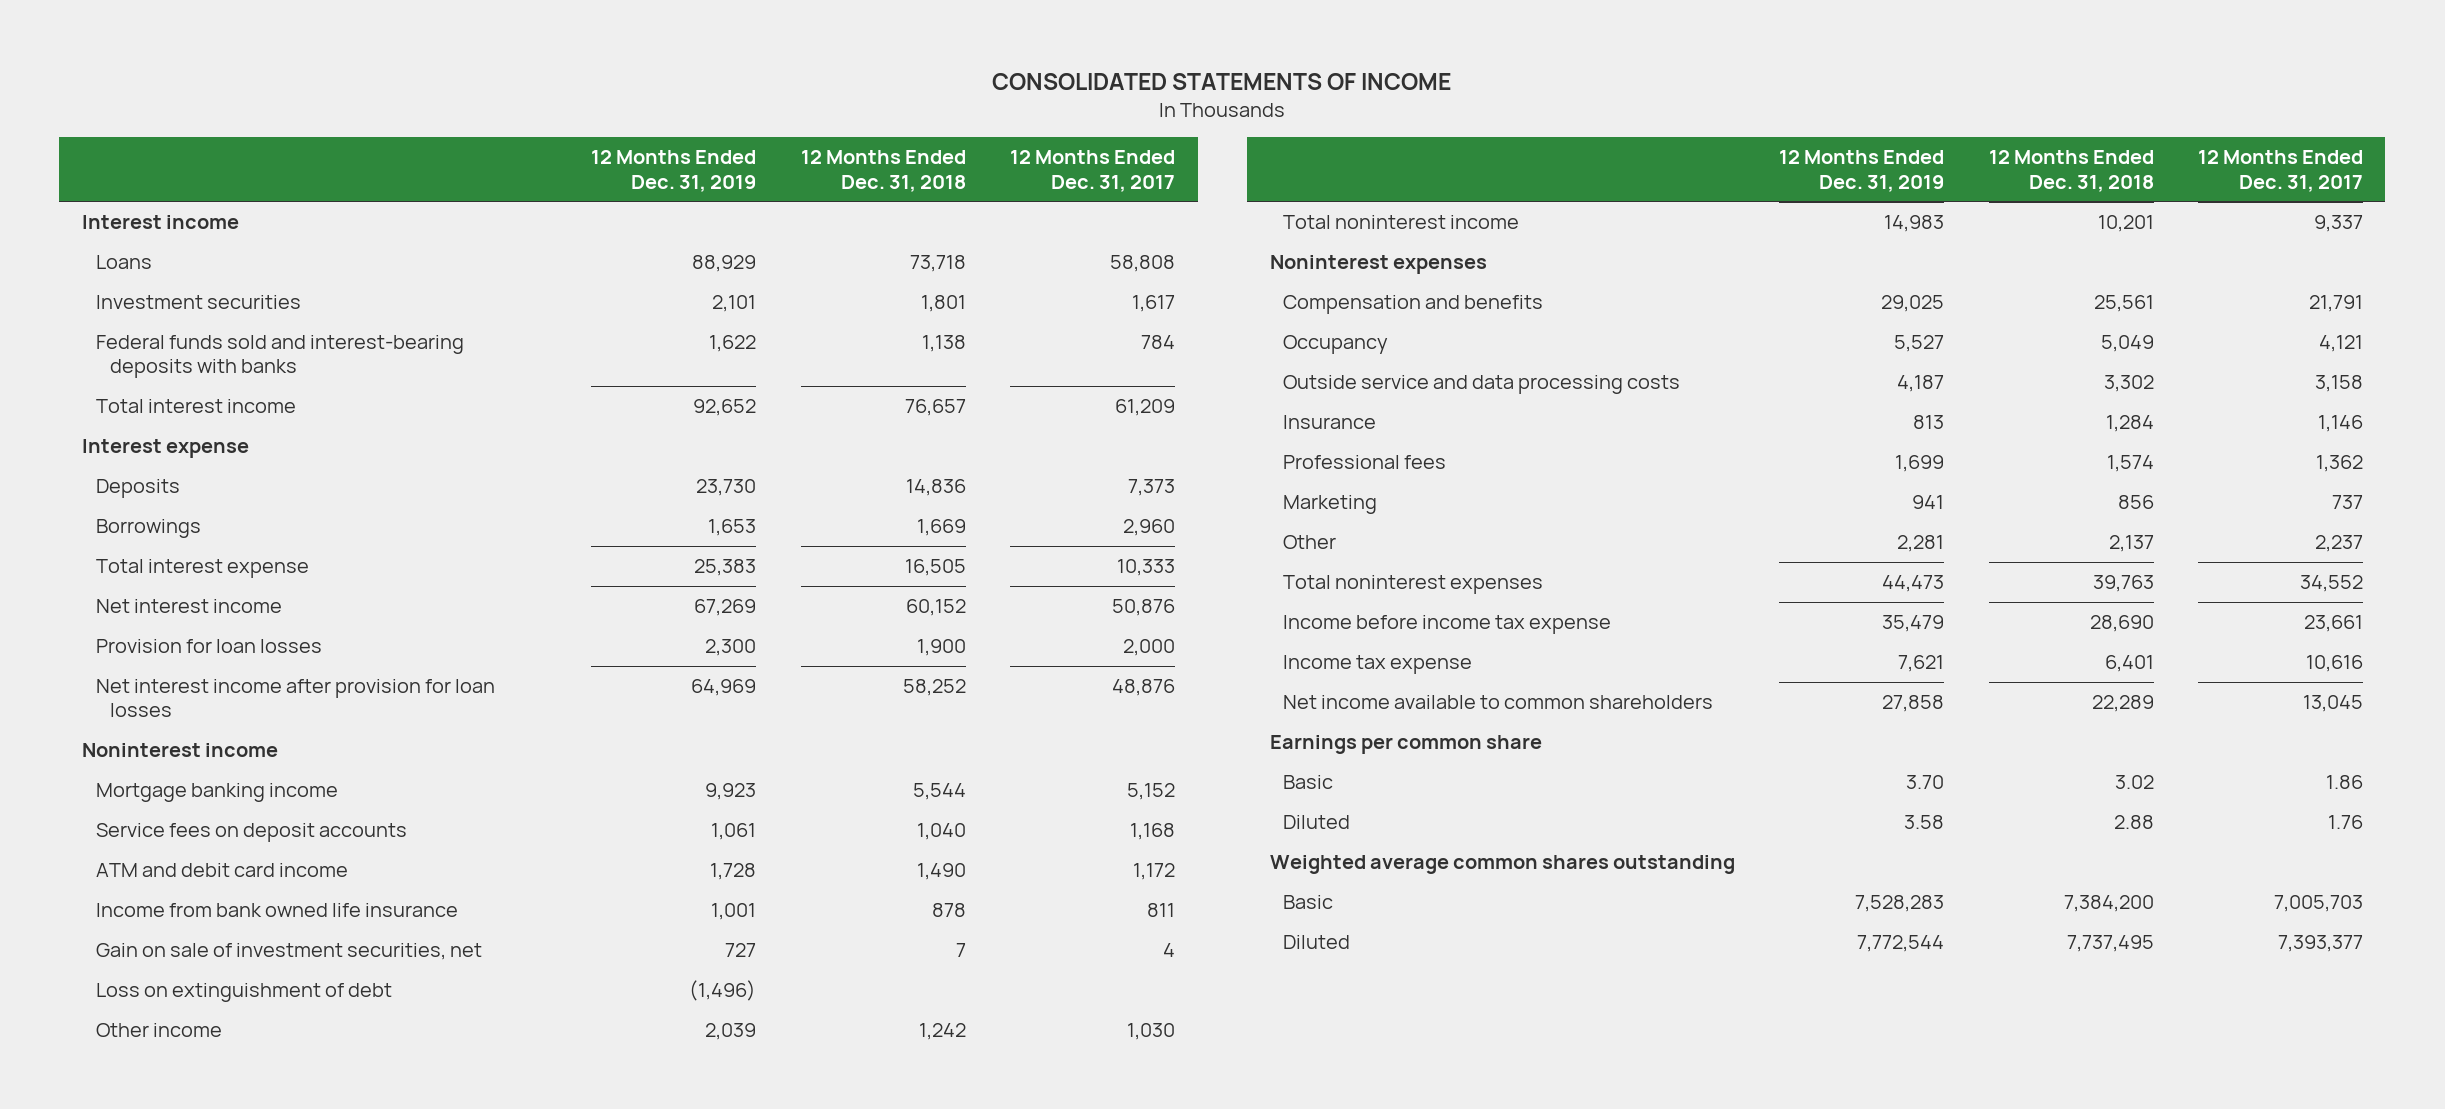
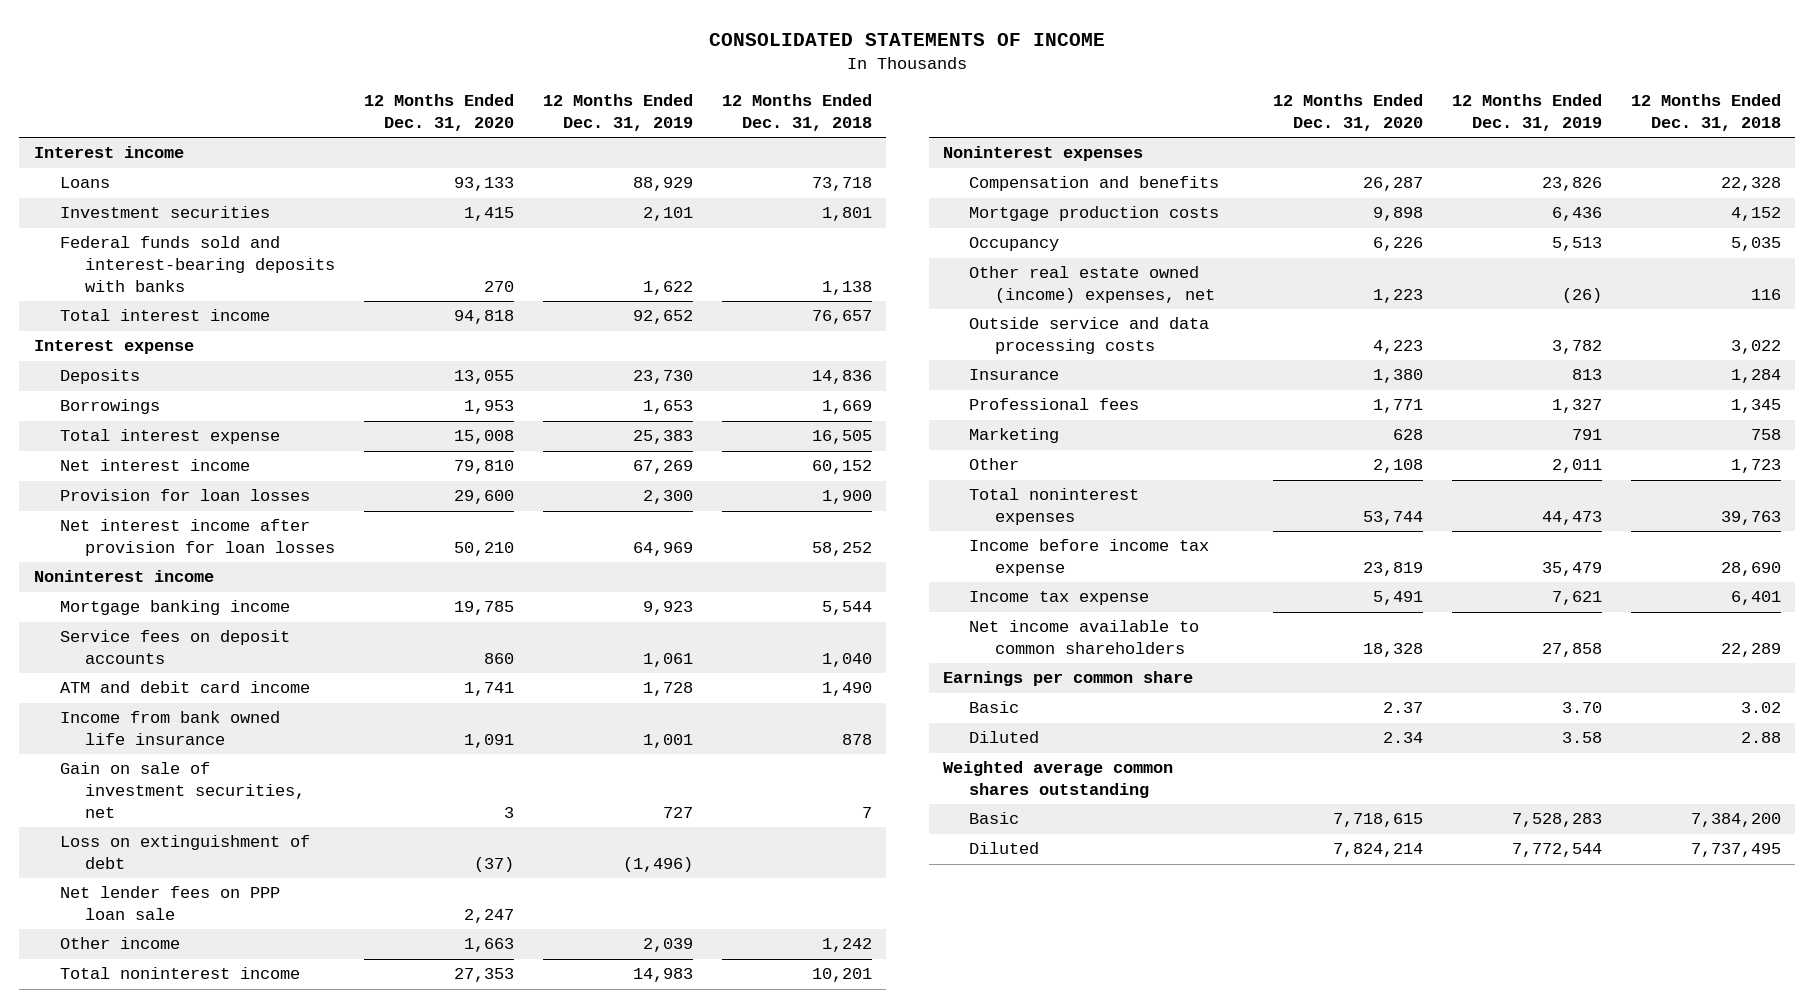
[1010,150,1176,192] 12 Months Ended Dec. 31, 2017 -> none
none -> [364,94,515,131] 12 Months Ended Dec. 31, 2020
none -> [59,886,280,921] Net lender fees on PPP loan sale
[1881,295,1945,313] 29,025 -> [1542,177,1603,192] 23,826
[2093,295,2154,313] 25,561 -> [1721,177,1782,192] 22,328
none -> [968,206,1219,222] Mortgage production costs
[1894,335,1945,353] 5,527 -> [1552,237,1603,252] 5,513
[2100,335,2154,353] 5,049 -> [1731,237,1782,252] 5,035
none -> [968,266,1215,304] Other real estate owned (income) expenses, net
[1897,375,1945,393] 4,187 -> [1552,340,1603,355] 3,782
[2103,375,2154,393] 3,302 -> [1731,340,1782,355] 3,022
[1895,455,1945,473] 1,699 -> [1552,399,1603,414] 1,327
[2106,455,2154,473] 1,574 -> [1731,399,1782,414] 1,345
[1912,495,1945,510] 941 -> [1572,429,1603,441] 791
[2117,495,2154,510] 856 -> [1751,429,1782,441] 758
[1897,535,1945,553] 2,281 -> [1552,459,1603,474] 2,011
[2108,535,2154,553] 2,137 -> [1731,459,1782,474] 1,723

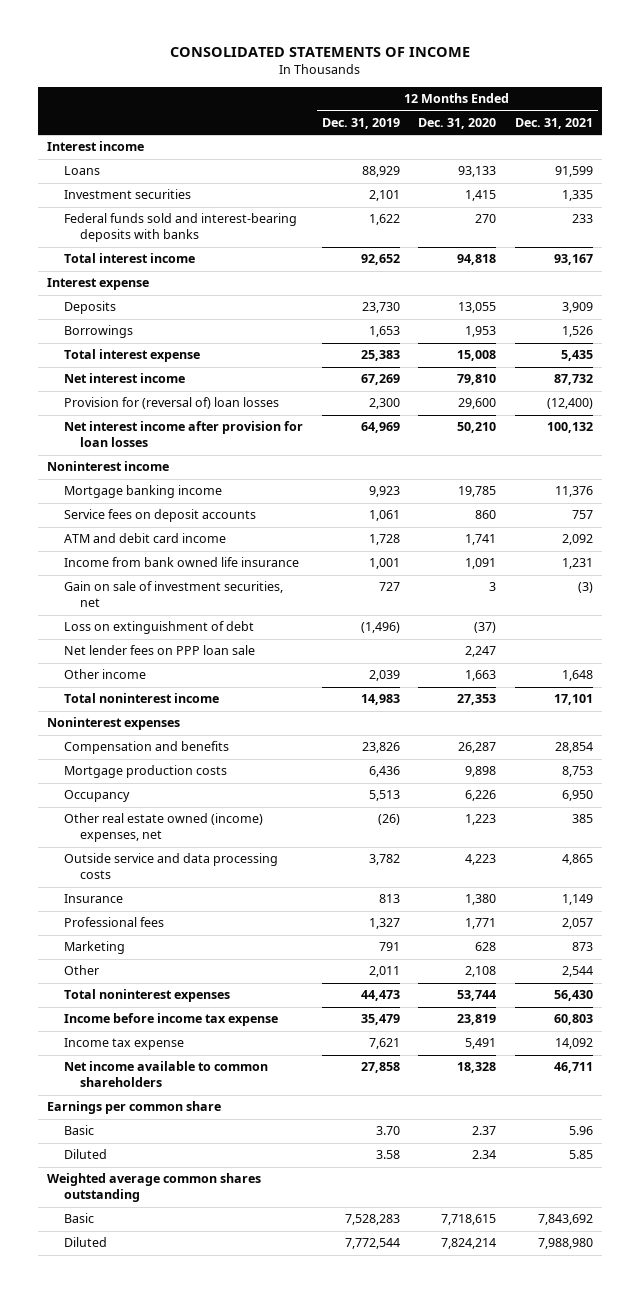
[721,94,872,131] 12 Months Ended Dec. 31, 2018 -> none
none -> [515,117,594,129] Dec. 31, 2021
[59,489,310,502] Provision for loan losses -> [63,397,279,410] Provision for (reversal of) loan losses

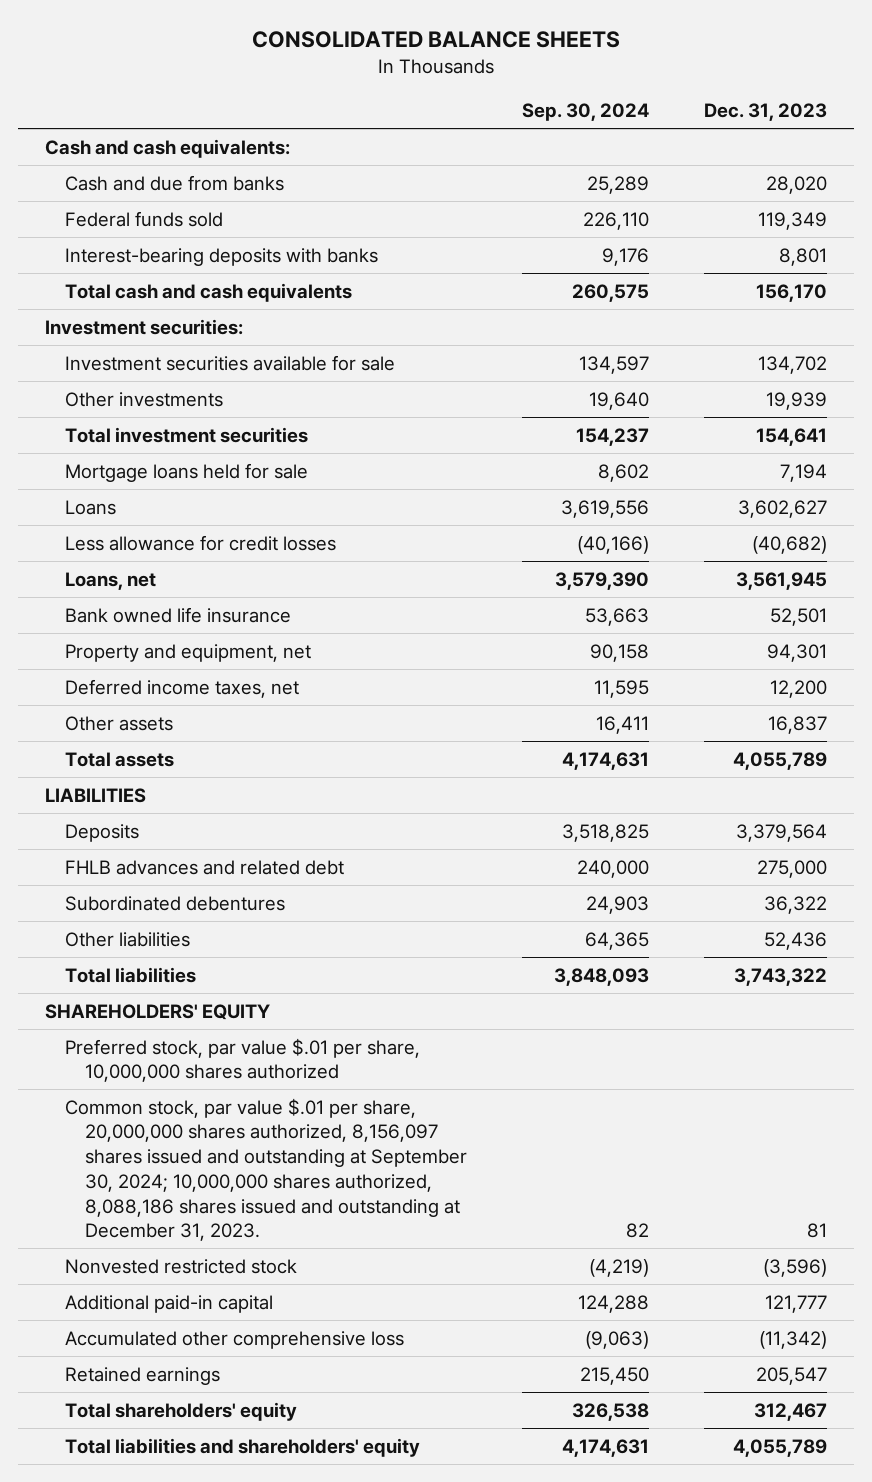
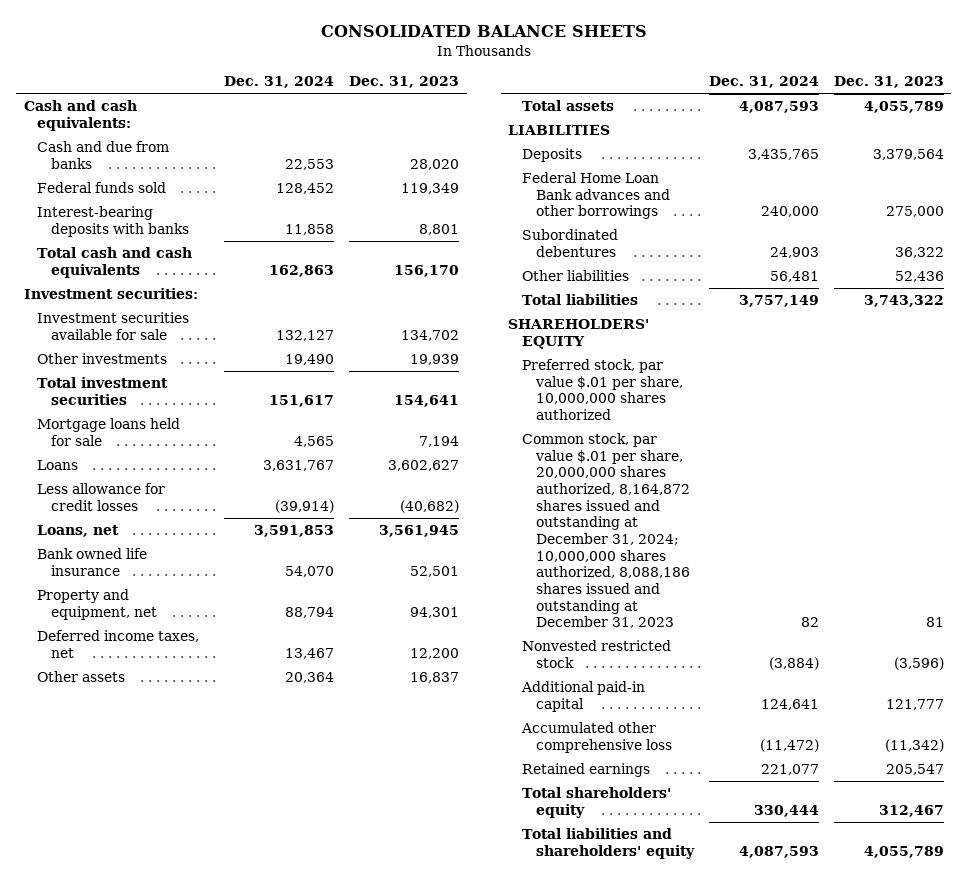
[521,103,649,122] Sep. 30, 2024 -> none
none -> [224,76,335,89] Dec. 31, 2024
[65,859,345,875] FHLB advances and related debt -> [521,171,670,220] Federal Home Loan Bank advances and other borrowings
[65,1097,468,1242] Common stock, par value $.01 per share, 20,000,000 shares authorized, 8,156,097 shares issued and outstanding at September 30, 2024; 10,000,000 shares authorized, 8,088,186 shares issued and outstanding at December 31, 2023. -> [521,432,690,629] Common stock, par value $.01 per share, 20,000,000 shares authorized, 8,164,872 shares issued and outstanding at December 31, 2024; 10,000,000 shares authorized, 8,088,186 shares issued and outstanding at December 31, 2023

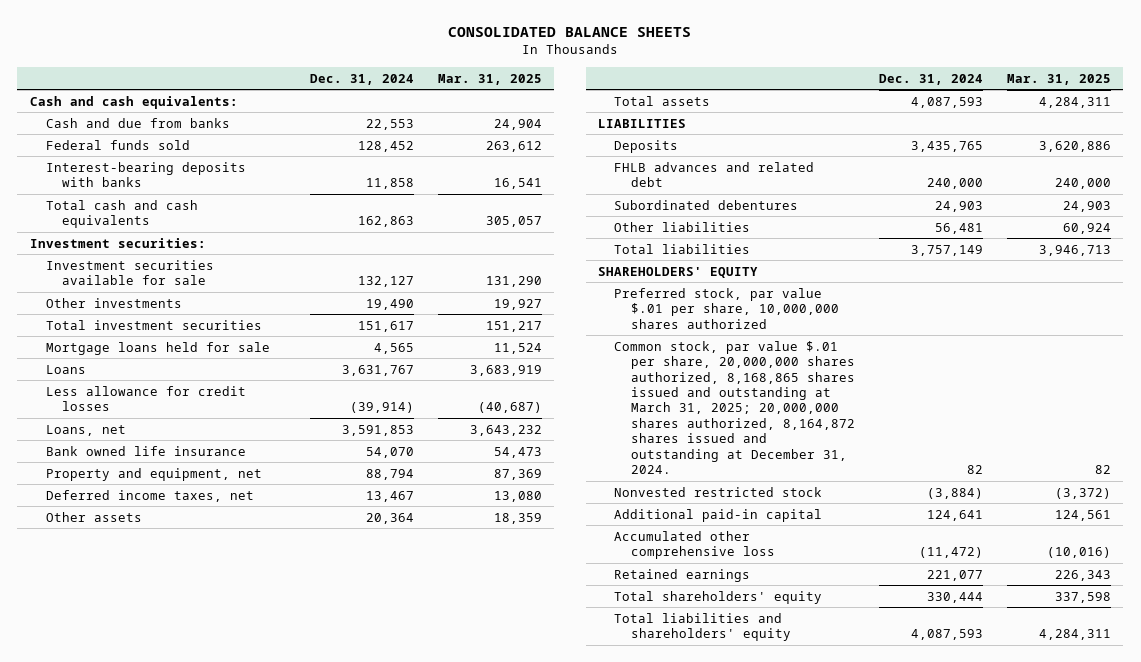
[349,76,460,89] Dec. 31, 2023 -> none
none -> [438,73,543,85] Mar. 31, 2025
[521,171,670,220] Federal Home Loan Bank advances and other borrowings -> none
none -> [614,161,815,188] FHLB advances and related debt
[521,432,690,629] Common stock, par value $.01 per share, 20,000,000 shares authorized, 8,164,872 shares issued and outstanding at December 31, 2024; 10,000,000 shares authorized, 8,088,186 shares issued and outstanding at December 31, 2023 -> [614,340,855,474] Common stock, par value $.01 per share, 20,000,000 shares authorized, 8,168,865 shares issued and outstanding at March 31, 2025; 20,000,000 shares authorized, 8,164,872 shares issued and outstanding at December 31, 2024.

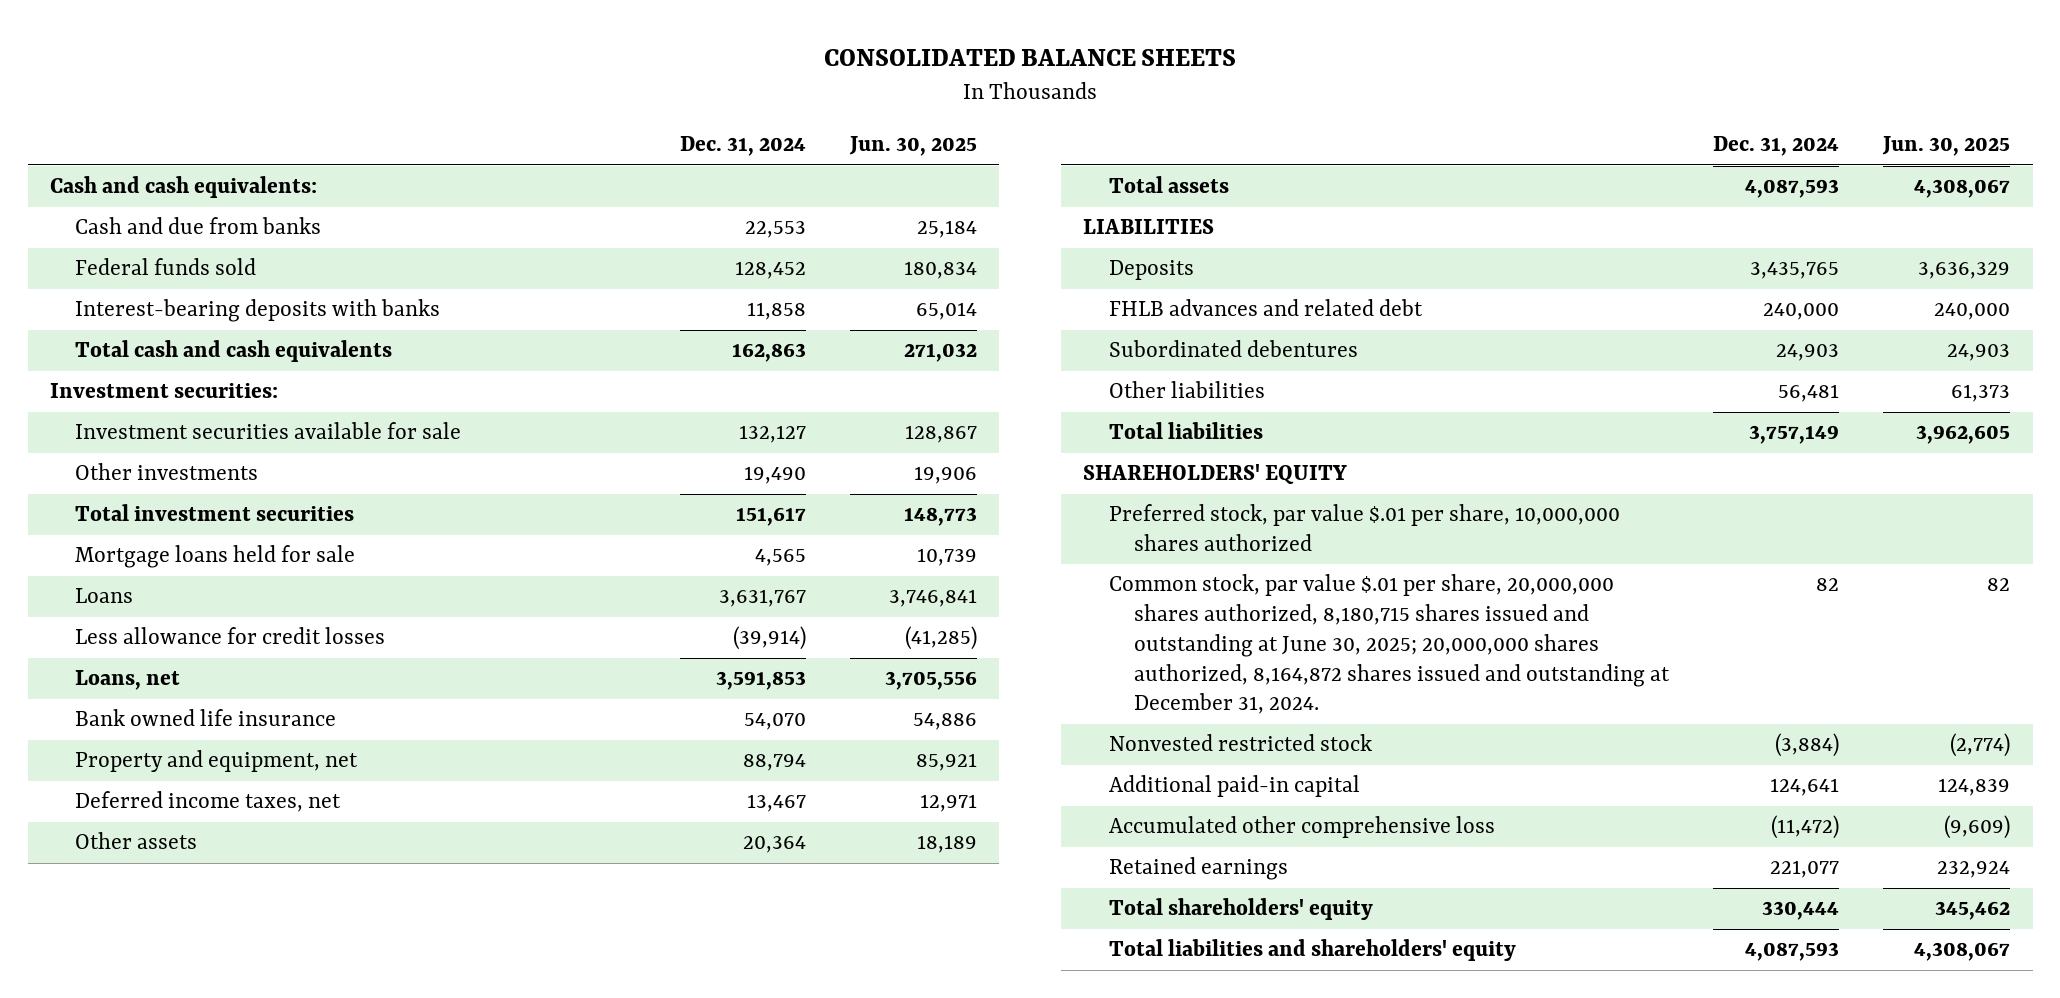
[438,73,543,85] Mar. 31, 2025 -> none
none -> [849,136,978,157] Jun. 30, 2025
[614,340,855,474] Common stock, par value $.01 per share, 20,000,000 shares authorized, 8,168,865 shares issued and outstanding at March 31, 2025; 20,000,000 shares authorized, 8,164,872 shares issued and outstanding at December 31, 2024. -> [1108,574,1670,715] Common stock, par value $.01 per share, 20,000,000 shares authorized, 8,180,715 shares issued and outstanding at June 30, 2025; 20,000,000 shares authorized, 8,164,872 shares issued and outstanding at December 31, 2024.

